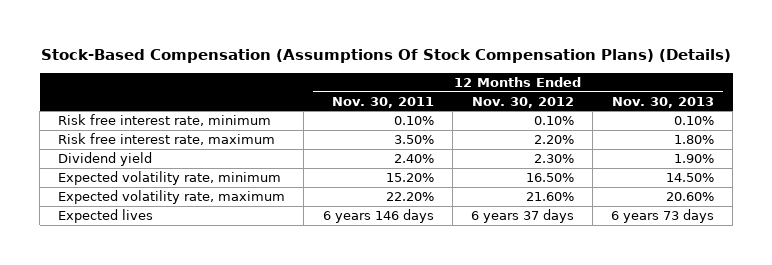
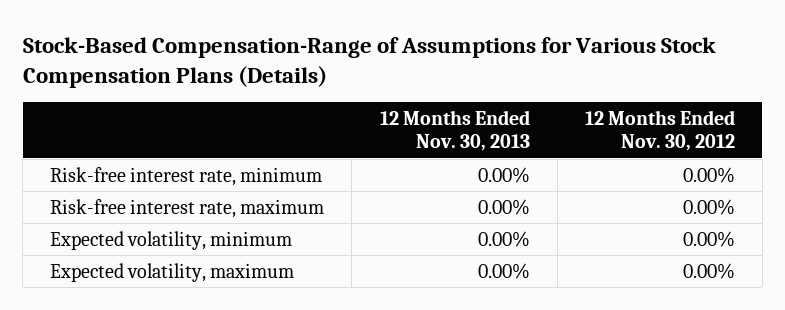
[41,48,732,63] Stock-Based Compensation (Assumptions Of Stock Compensation Plans) (Details) -> [22,36,716,88] Stock-Based Compensation-Range of Assumptions for Various Stock Compensation Plans (Details)
[331,96,434,108] Nov. 30, 2011 -> none
[58,152,153,167] Dividend yield -> none
[58,209,154,224] Expected lives -> none
[58,114,272,127] Risk free interest rate, minimum -> [50,166,323,186] Risk-free interest rate, minimum
[533,116,574,126] 0.10% -> [682,166,735,183] 0.00%
[673,116,714,126] 0.10% -> [477,166,530,183] 0.00%
[58,133,276,146] Risk free interest rate, maximum -> [50,198,325,218] Risk-free interest rate, maximum
[533,135,574,145] 2.20% -> [682,198,735,215] 0.00%
[673,135,714,145] 1.80% -> [477,198,530,215] 0.00%
[58,171,282,186] Expected volatility rate, minimum -> [50,230,293,250] Expected volatility, minimum
[525,173,574,183] 16.50% -> [682,230,735,247] 0.00%
[665,173,714,183] 14.50% -> [477,230,530,247] 0.00%
[58,190,286,205] Expected volatility rate, maximum -> [50,262,295,282] Expected volatility, maximum
[525,192,574,202] 21.60% -> [682,262,735,279] 0.00%
[665,192,714,202] 20.60% -> [477,262,530,279] 0.00%

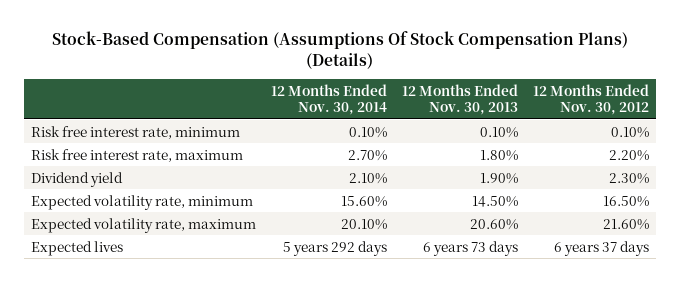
[22,36,716,88] Stock-Based Compensation-Range of Assumptions for Various Stock Compensation Plans (Details) -> [51,30,628,69] Stock-Based Compensation (Assumptions Of Stock Compensation Plans) (Details)
none -> [271,83,388,115] 12 Months Ended Nov. 30, 2014
[50,166,323,186] Risk-free interest rate, minimum -> [31,125,241,139] Risk free interest rate, minimum
[477,166,530,183] 0.00% -> [479,126,518,138] 0.10%
[682,166,735,183] 0.00% -> [610,126,649,138] 0.10%
[50,198,325,218] Risk-free interest rate, maximum -> [31,148,244,162] Risk free interest rate, maximum
[477,198,530,215] 0.00% -> [479,149,518,161] 1.80%
[682,198,735,215] 0.00% -> [608,149,649,161] 2.20%
none -> [31,171,124,187] Dividend yield
[50,230,293,250] Expected volatility, minimum -> [31,194,254,210] Expected volatility rate, minimum
[477,230,530,247] 0.00% -> [471,195,518,207] 14.50%
[682,230,735,247] 0.00% -> [602,195,649,207] 16.50%
[50,262,295,282] Expected volatility, maximum -> [31,217,257,233] Expected volatility rate, maximum
[477,262,530,279] 0.00% -> [469,218,518,230] 20.60%
[682,262,735,279] 0.00% -> [602,218,649,230] 21.60%
none -> [31,240,124,256] Expected lives

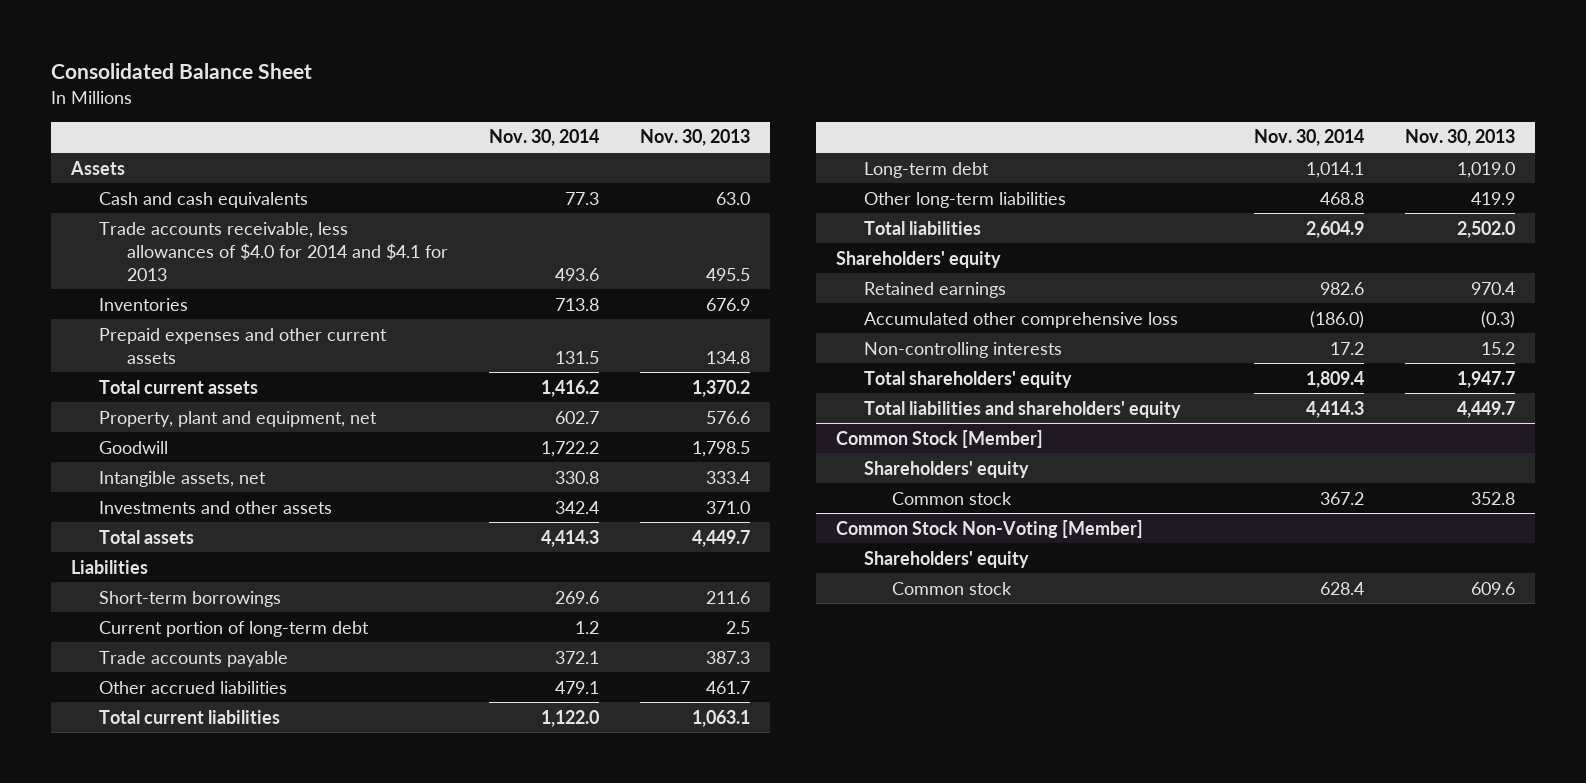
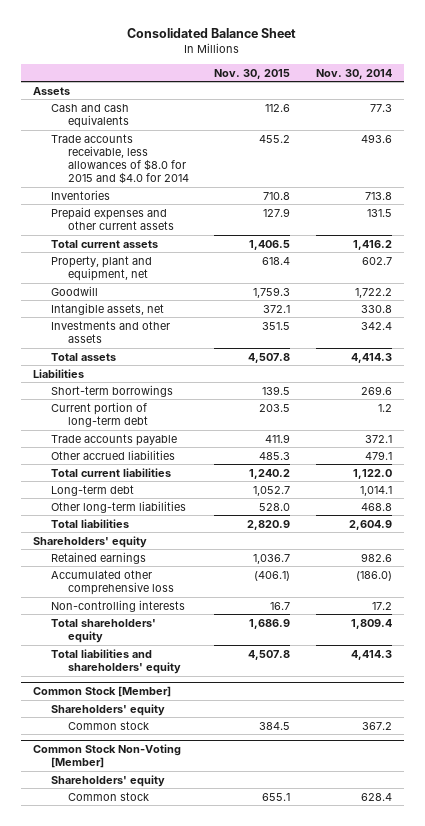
[639,129,750,147] Nov. 30, 2013 -> none
none -> [214,68,291,79] Nov. 30, 2015
[99,221,449,281] Trade accounts receivable, less allowances of $4.0 for 2014 and $4.1 for 2013 -> [50,133,190,185] Trade accounts receivable, less allowances of $8.0 for 2015 and $4.0 for 2014

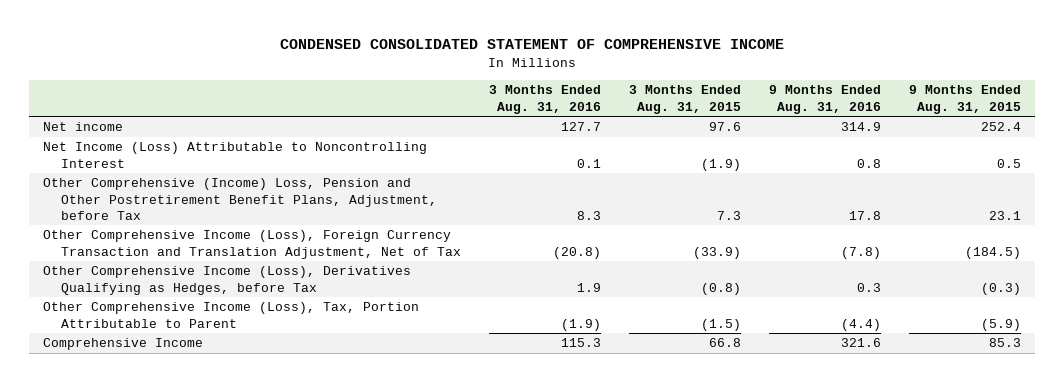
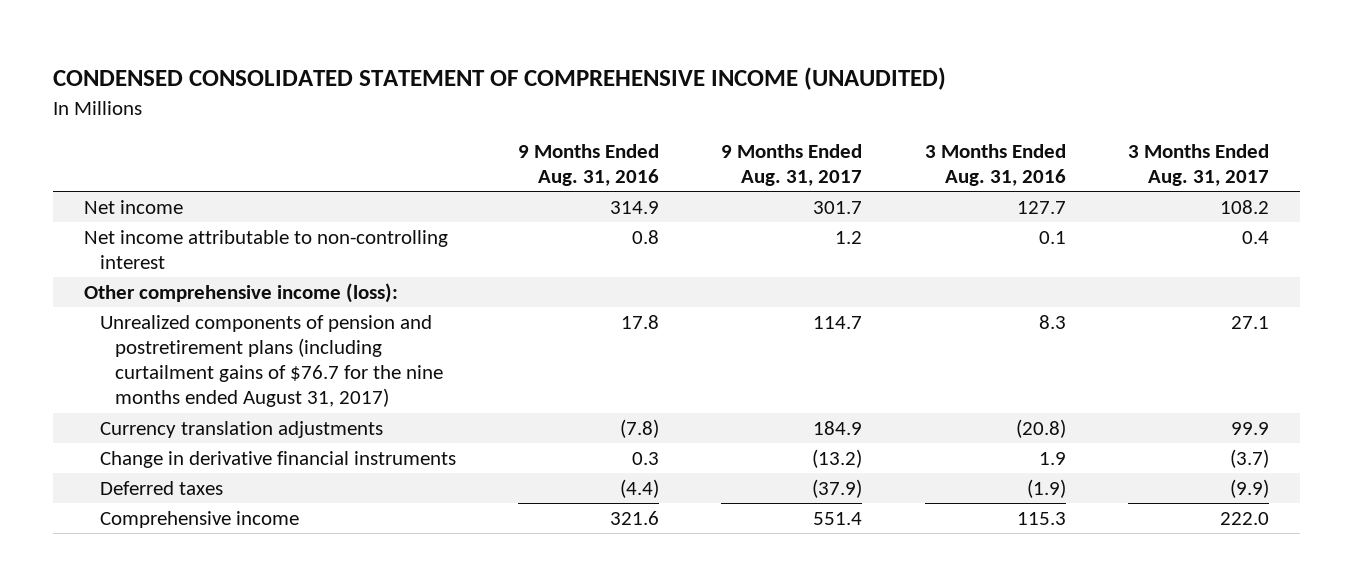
[280,39,785,50] CONDENSED CONSOLIDATED STATEMENT OF COMPREHENSIVE INCOME -> [53,67,947,91] CONDENSED CONSOLIDATED STATEMENT OF COMPREHENSIVE INCOME (UNAUDITED)
[629,85,742,114] 3 Months Ended Aug. 31, 2015 -> none
[909,85,1022,114] 9 Months Ended Aug. 31, 2015 -> none
none -> [721,143,863,186] 9 Months Ended Aug. 31, 2017
none -> [1127,143,1269,186] 3 Months Ended Aug. 31, 2017
[43,142,428,168] Net Income (Loss) Attributable to Noncontrolling Interest -> [84,230,449,270] Net income attributable to non-controlling interest
none -> [84,283,399,304] Other comprehensive income (loss):
[43,178,438,220] Other Comprehensive (Income) Loss, Pension and Other Postretirement Benefit Plans, Adjustment, before Tax -> [99,315,444,408] Unrealized components of pension and postretirement plans (including curtailment gains of $76.7 for the nine months ended August 31, 2017)
[43,230,462,259] Other Comprehensive Income (Loss), Foreign Currency Transaction and Translation Adjustment, Net of Tax -> [99,421,383,439] Currency translation adjustments
[43,266,412,295] Other Comprehensive Income (Loss), Derivatives Qualifying as Hedges, before Tax -> [99,451,456,469] Change in derivative financial instruments
[43,302,420,328] Other Comprehensive Income (Loss), Tax, Portion Attributable to Parent -> [99,481,223,496] Deferred taxes
[43,338,204,351] Comprehensive Income -> [99,511,299,529] Comprehensive income

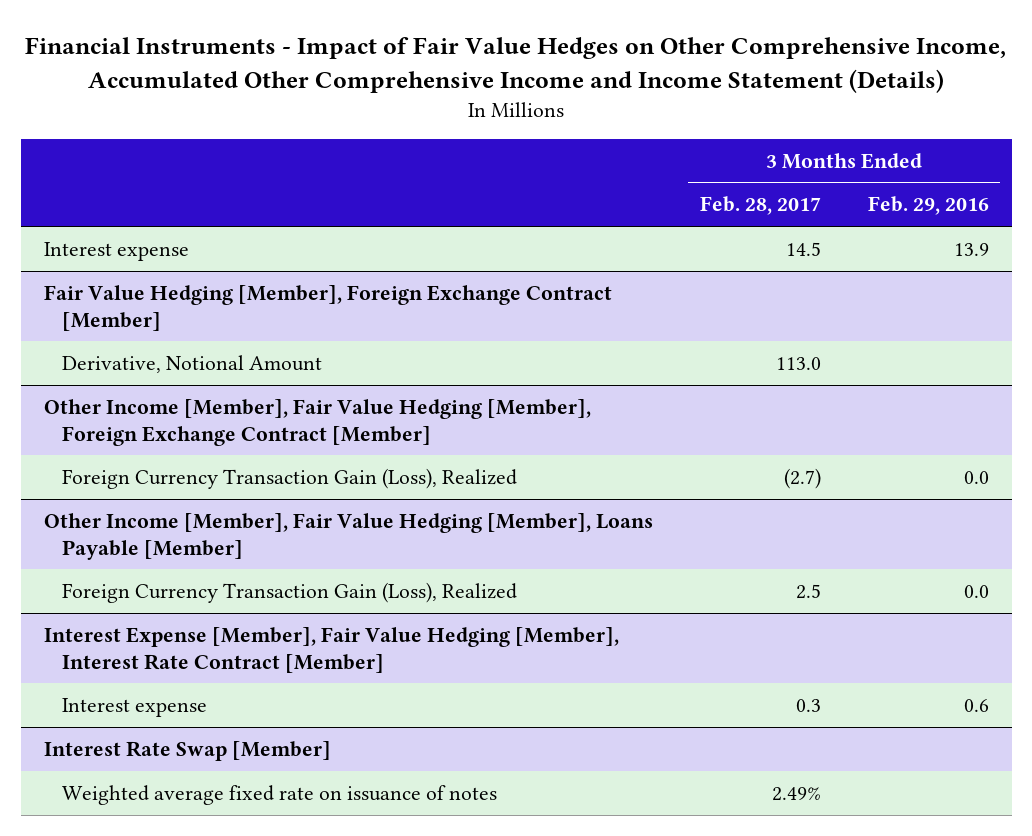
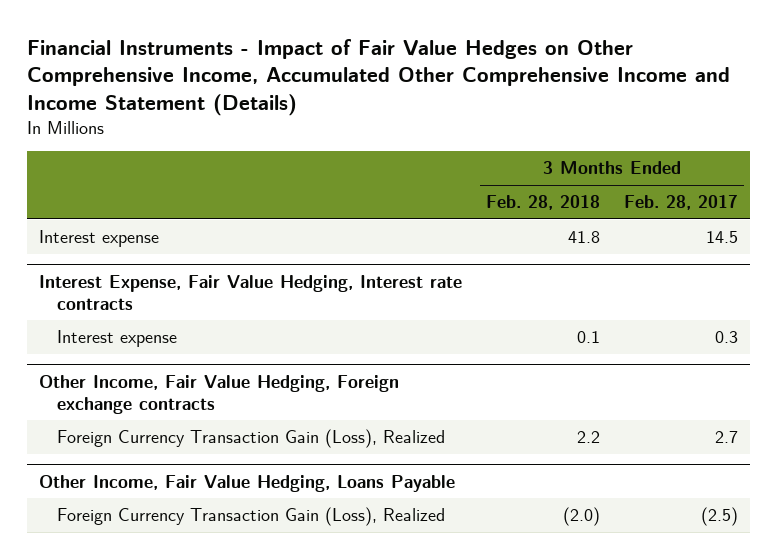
[867,196,989,216] Feb. 29, 2016 -> none
none -> [486,195,601,211] Feb. 28, 2018
[43,284,612,331] Fair Value Hedging [Member], Foreign Exchange Contract [Member] -> none
[62,354,323,373] Derivative, Notional Amount -> none
[43,398,591,446] Other Income [Member], Fair Value Hedging [Member], Foreign Exchange Contract [Member] -> none
[62,467,518,489] Foreign Currency Transaction Gain (Loss), Realized -> none
[43,512,653,560] Other Income [Member], Fair Value Hedging [Member], Loans Payable [Member] -> none
[62,581,518,603] Foreign Currency Transaction Gain (Loss), Realized -> none
[43,626,619,673] Interest Expense [Member], Fair Value Hedging [Member], Interest Rate Contract [Member] -> [39,274,463,310] Interest Expense, Fair Value Hedging, Interest rate contracts
[43,740,331,761] Interest Rate Swap [Member] -> none
[62,784,498,805] Weighted average fixed rate on issuance of notes -> none
none -> [39,374,400,414] Other Income, Fair Value Hedging, Foreign exchange contracts
none -> [57,429,446,449] Foreign Currency Transaction Gain (Loss), Realized
none -> [39,474,456,492] Other Income, Fair Value Hedging, Loans Payable
none -> [57,507,446,527] Foreign Currency Transaction Gain (Loss), Realized

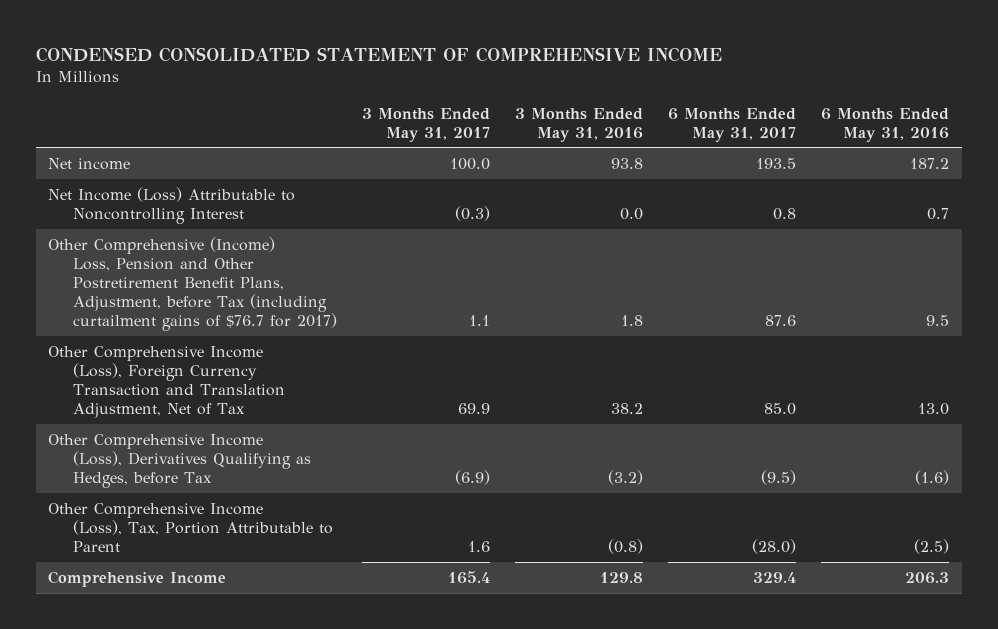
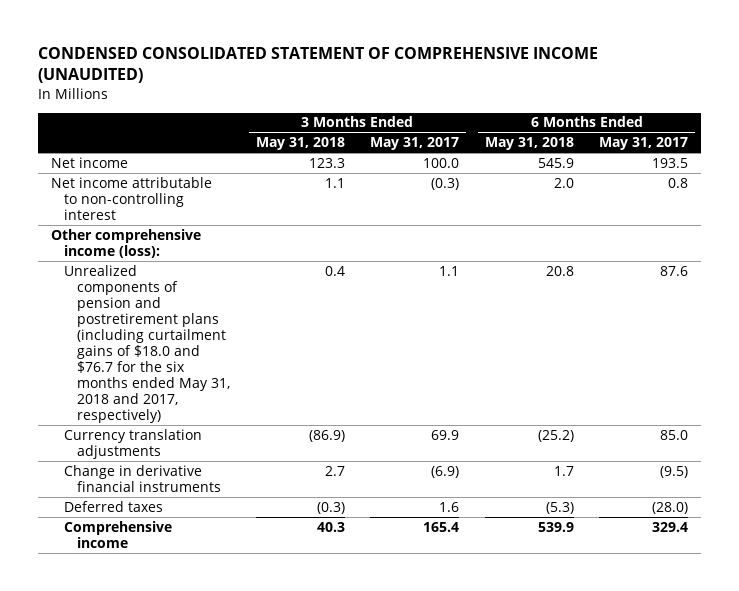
[35,46,722,62] CONDENSED CONSOLIDATED STATEMENT OF COMPREHENSIVE INCOME -> [37,47,598,84] CONDENSED CONSOLIDATED STATEMENT OF COMPREHENSIVE INCOME (UNAUDITED)
[515,107,644,142] 3 Months Ended May 31, 2016 -> none
[821,107,950,142] 6 Months Ended May 31, 2016 -> none
none -> [255,137,345,151] May 31, 2018
none -> [484,137,574,151] May 31, 2018
[48,186,296,224] Net Income (Loss) Attributable to Noncontrolling Interest -> [50,176,212,220] Net income attributable to non-controlling interest
none -> [50,228,201,258] Other comprehensive income (loss):
[48,236,338,332] Other Comprehensive (Income) Loss, Pension and Other Postretirement Benefit Plans, Adjustment, before Tax (including curtailment gains of $76.7 for 2017) -> [63,264,230,423] Unrealized components of pension and postretirement plans (including curtailment gains of $18.0 and $76.7 for the six months ended May 31, 2018 and 2017, respectively)
[48,345,286,419] Other Comprehensive Income (Loss), Foreign Currency Transaction and Translation Adjustment, Net of Tax -> [63,428,202,459] Currency translation adjustments
[48,433,312,488] Other Comprehensive Income (Loss), Derivatives Qualifying as Hedges, before Tax -> [63,464,221,492] Change in derivative financial instruments
[48,502,334,552] Other Comprehensive Income (Loss), Tax, Portion Attributable to Parent -> [63,500,163,512] Deferred taxes
[48,570,227,587] Comprehensive Income -> [63,520,172,548] Comprehensive income

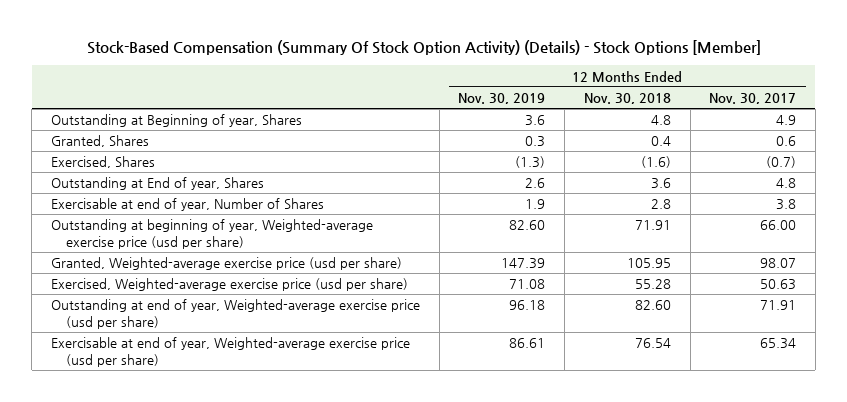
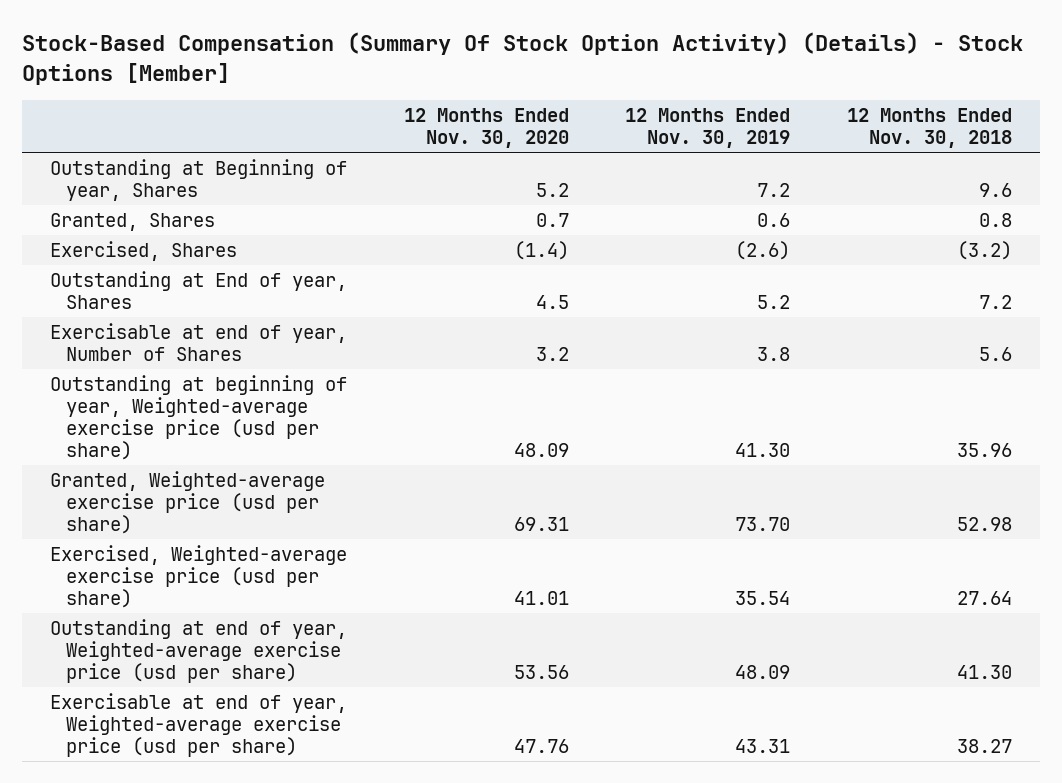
[709,93,797,105] Nov. 30, 2017 -> none
none -> [403,108,569,149] 12 Months Ended Nov. 30, 2020
[525,115,546,127] 3.6 -> [757,183,791,198] 7.2
[650,115,671,126] 4.8 -> [978,183,1012,198] 9.6
[525,136,546,148] 0.3 -> [757,213,791,228] 0.6
[650,136,671,147] 0.4 -> [978,213,1012,228] 0.8
[515,156,546,169] (1.3) -> [735,241,791,261] (2.6)
[640,156,671,169] (1.6) -> [956,241,1012,261] (3.2)
[525,178,546,189] 2.6 -> [757,295,791,310] 5.2
[650,178,671,190] 3.6 -> [978,295,1012,310] 7.2
[525,199,546,210] 1.9 -> [757,347,791,362] 3.8
[650,199,671,210] 2.8 -> [978,347,1012,362] 5.6
[509,220,546,231] 82.60 -> [735,443,791,458] 41.30
[634,220,671,231] 71.91 -> [956,443,1012,458] 35.96
[501,258,546,270] 147.39 -> [735,517,791,532] 73.70
[626,258,671,269] 105.95 -> [956,517,1012,532] 52.98
[509,279,546,290] 71.08 -> [735,591,791,606] 35.54
[634,279,671,290] 55.28 -> [956,591,1012,606] 27.64
[509,300,546,311] 96.18 -> [735,665,791,680] 48.09
[634,300,671,311] 82.60 -> [956,665,1012,680] 41.30
[509,338,546,349] 86.61 -> [735,739,791,754] 43.31
[634,338,671,349] 76.54 -> [956,739,1012,754] 38.27

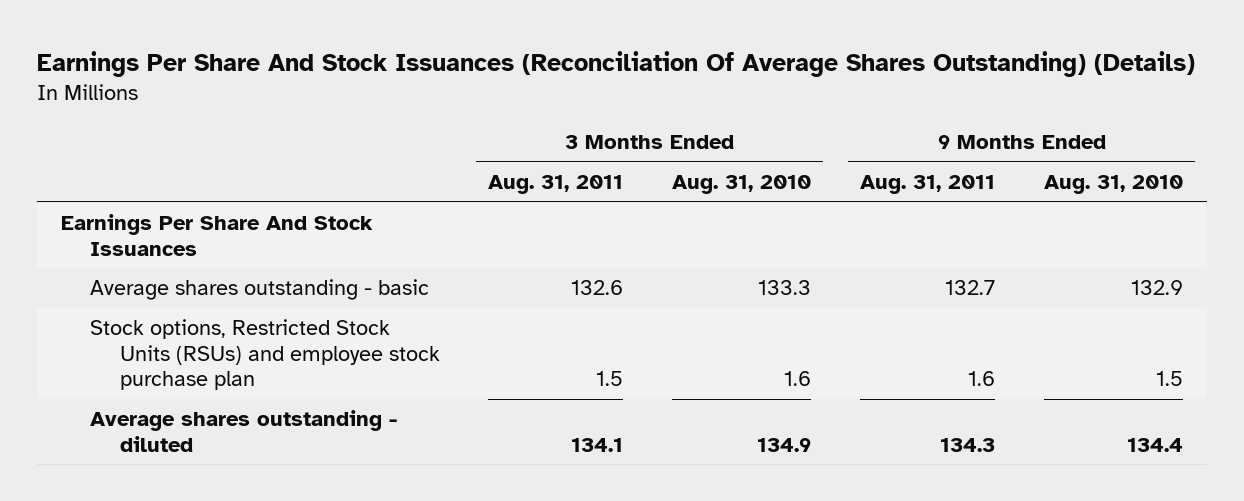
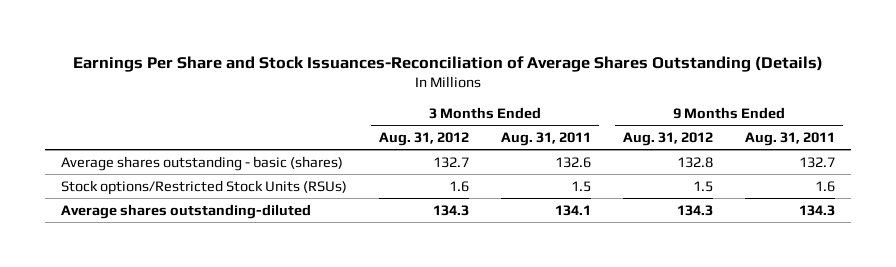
[36,50,1195,77] Earnings Per Share And Stock Issuances (Reconciliation Of Average Shares Outstanding) (Details) -> [73,55,824,72] Earnings Per Share and Stock Issuances-Reconciliation of Average Shares Outstanding (Details)
[672,175,812,195] Aug. 31, 2010 -> none
[1043,175,1183,195] Aug. 31, 2010 -> none
none -> [379,131,470,146] Aug. 31, 2012
none -> [622,131,713,146] Aug. 31, 2012
[61,214,374,256] Earnings Per Share And Stock Issuances -> none
[90,279,430,301] Average shares outstanding - basic -> [61,155,344,171] Average shares outstanding - basic (shares)
[90,319,440,391] Stock options, Restricted Stock Units (RSUs) and employee stock purchase plan -> [61,179,348,195] Stock options/Restricted Stock Units (RSUs)
[90,410,398,452] Average shares outstanding - diluted -> [61,203,312,219] Average shares outstanding-diluted

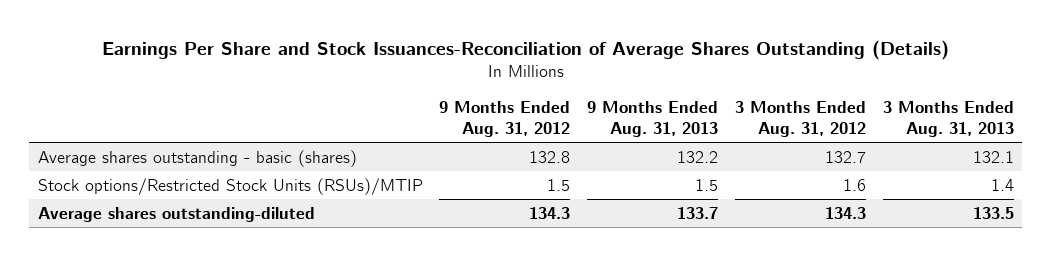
[501,131,592,146] Aug. 31, 2011 -> none
[744,131,835,146] Aug. 31, 2011 -> none
none -> [587,101,719,137] 9 Months Ended Aug. 31, 2013
none -> [882,101,1014,137] 3 Months Ended Aug. 31, 2013
[61,179,348,195] Stock options/Restricted Stock Units (RSUs) -> [37,177,423,195] Stock options/Restricted Stock Units (RSUs)/MTIP

